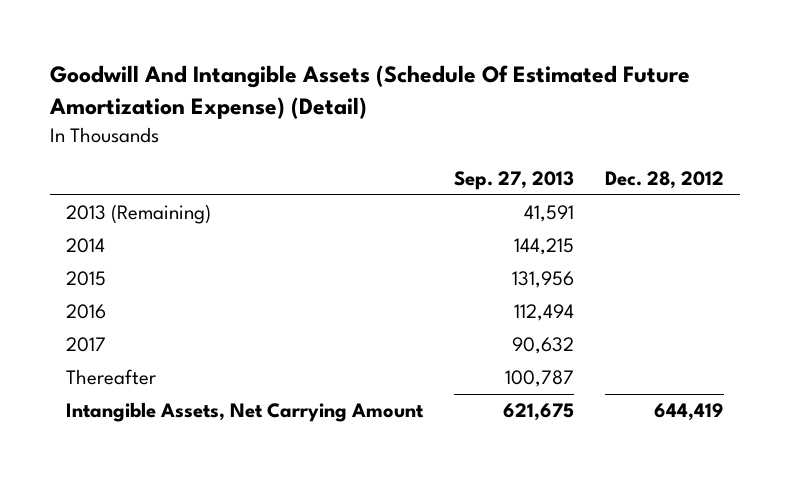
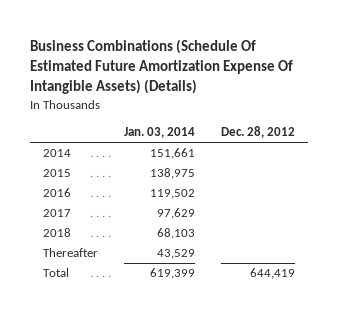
[49,65,691,119] Goodwill And Intangible Assets (Schedule Of Estimated Future Amortization Expense) (Detail) -> [30,38,294,95] Business Combinations (Schedule Of Estimated Future Amortization Expense Of Intangible Assets) (Details)
[454,171,575,191] Sep. 27, 2013 -> none
none -> [123,127,195,139] Jan. 03, 2014
[65,204,211,225] 2013 (Remaining) -> none
none -> [43,228,72,238] 2018
[65,402,424,423] Intangible Assets, Net Carrying Amount -> [43,268,70,278] Total

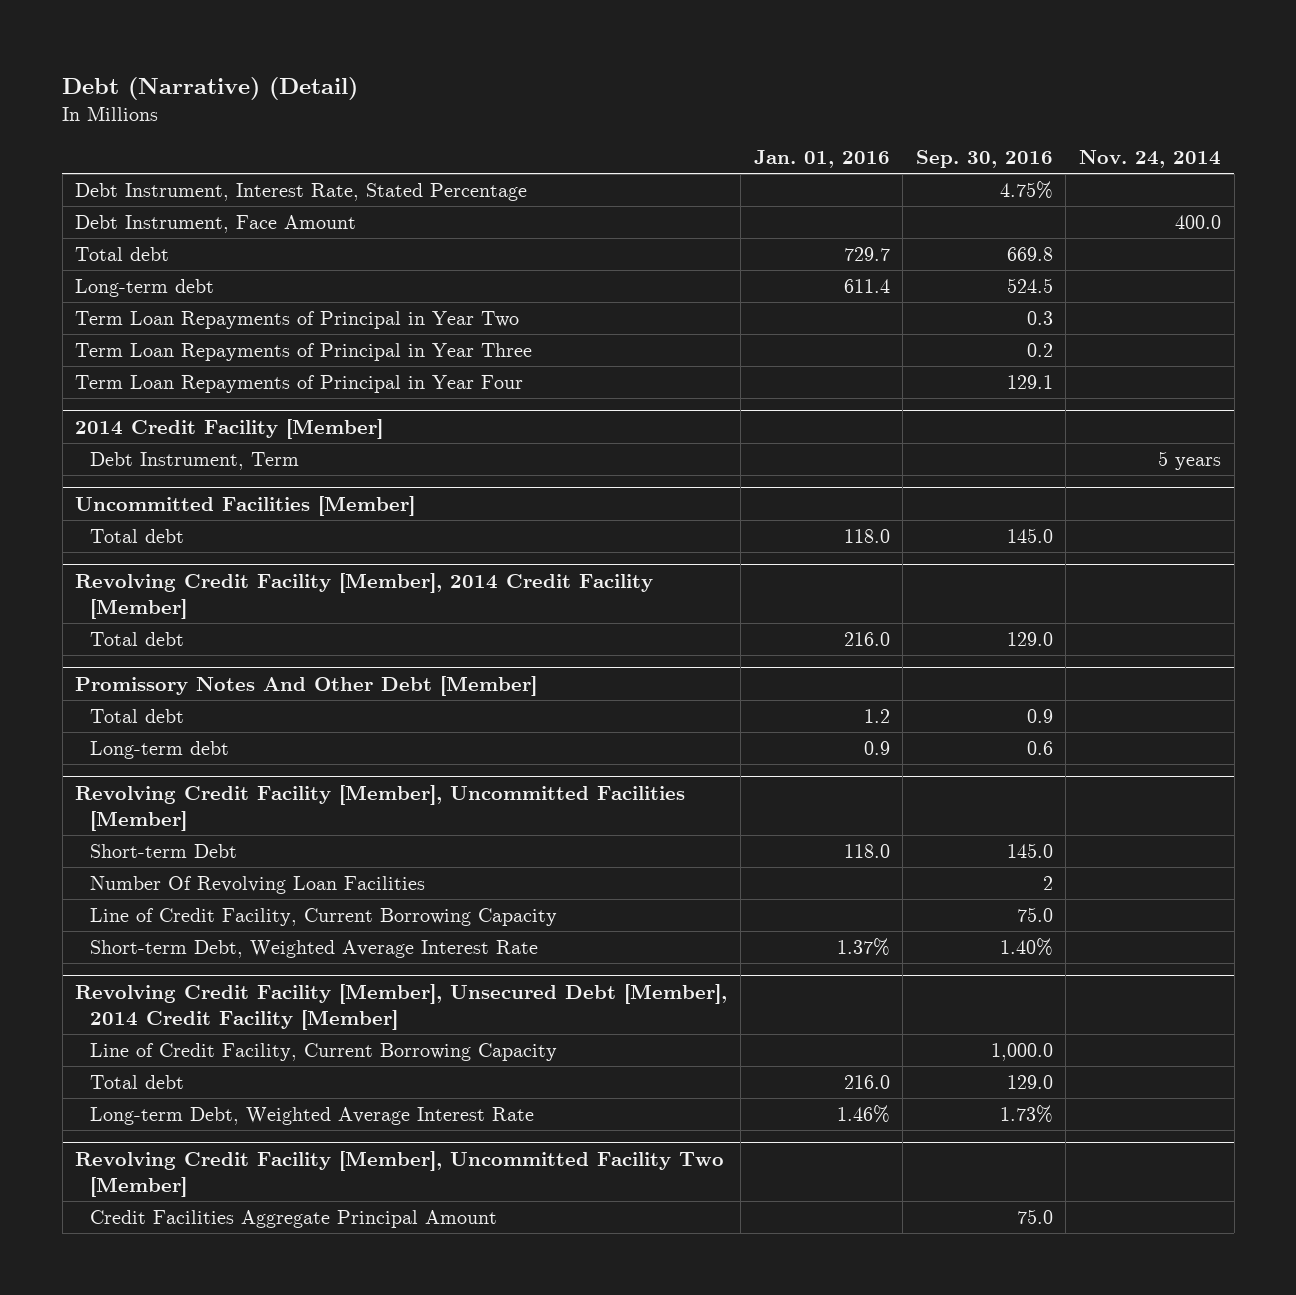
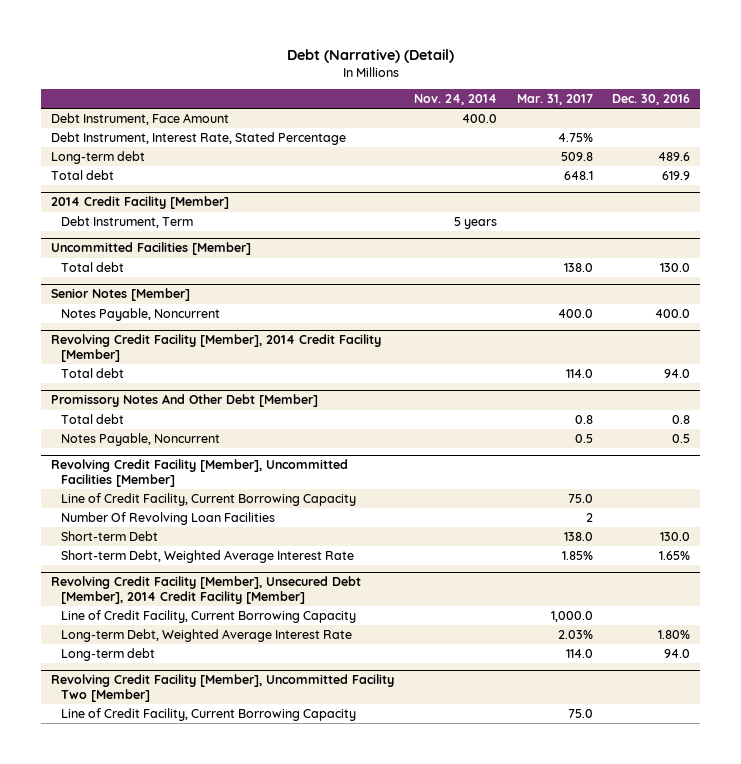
[753,150,890,169] Jan. 01, 2016 -> none
[915,150,1053,169] Sep. 30, 2016 -> none
none -> [516,94,593,106] Mar. 31, 2017
none -> [612,94,691,106] Dec. 30, 2016
[75,183,528,202] Debt Instrument, Interest Rate, Stated Percentage -> [50,131,346,145] Debt Instrument, Interest Rate, Stated Percentage
[75,311,520,330] Term Loan Repayments of Principal in Year Two -> none
[75,343,533,362] Term Loan Repayments of Principal in Year Three -> none
[75,375,524,394] Term Loan Repayments of Principal in Year Four -> none
[75,247,170,262] Total debt -> [50,169,114,180] Total debt
none -> [50,288,190,302] Senior Notes [Member]
none -> [61,307,221,321] Notes Payable, Noncurrent
[89,741,229,760] Long-term debt -> none
none -> [61,432,221,446] Notes Payable, Noncurrent
[89,876,425,895] Number Of Revolving Loan Facilities -> [61,511,276,525] Number Of Revolving Loan Facilities
[89,844,237,859] Short-term Debt -> [61,530,159,541] Short-term Debt
[89,1075,184,1090] Total debt -> none
none -> [61,647,156,661] Long-term debt
[89,1210,497,1229] Credit Facilities Aggregate Principal Amount -> none
none -> [61,707,357,721] Line of Credit Facility, Current Borrowing Capacity

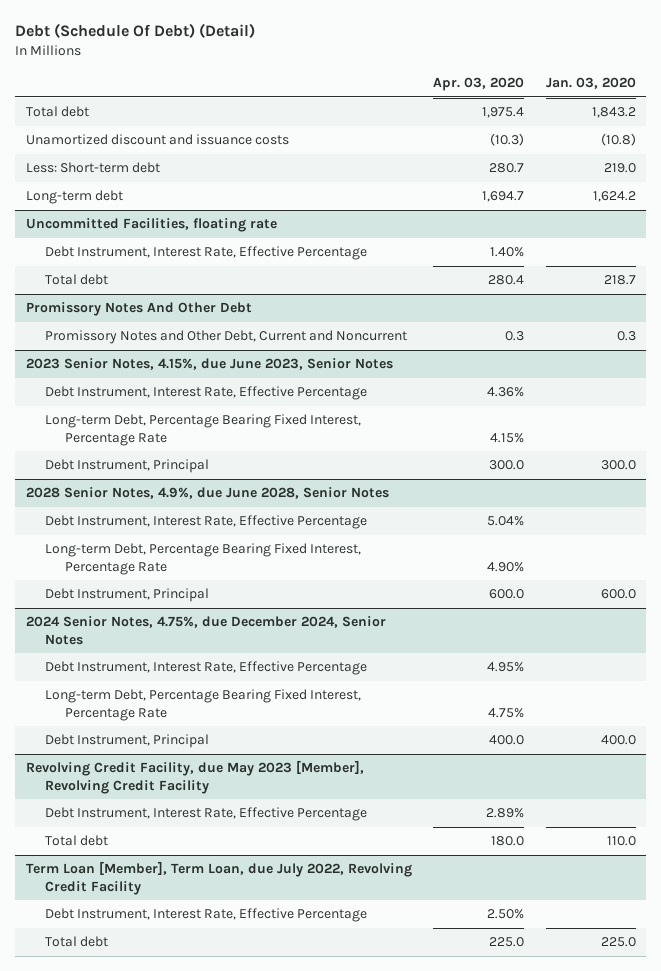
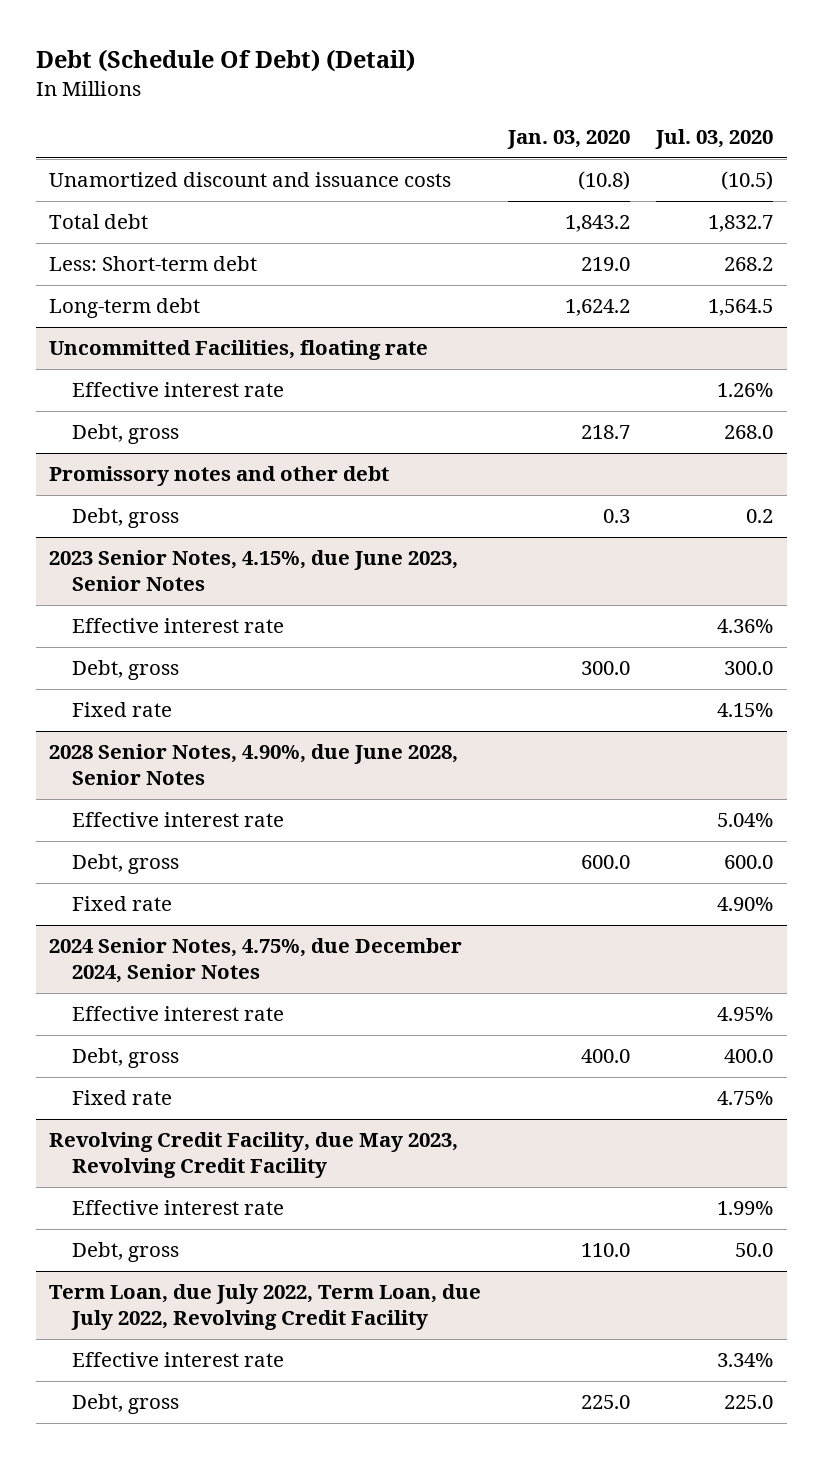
[433,77,525,92] Apr. 03, 2020 -> none
none -> [655,129,774,150] Jul. 03, 2020
[25,106,89,118] Total debt -> [49,214,149,230] Total debt
[45,330,408,345] Promissory Notes and Other Debt, Current and Noncurrent -> none
[45,246,368,261] Debt Instrument, Interest Rate, Effective Percentage -> [72,382,285,398] Effective interest rate
[45,274,109,286] Total debt -> [72,424,180,445] Debt, gross
[25,302,252,317] Promissory Notes And Other Debt -> [49,466,390,487] Promissory notes and other debt
none -> [72,508,180,529] Debt, gross
[45,459,210,474] Debt Instrument, Principal -> none
[45,588,210,603] Debt Instrument, Principal -> none
[45,386,368,401] Debt Instrument, Interest Rate, Effective Percentage -> [72,618,285,634] Effective interest rate
none -> [72,660,180,681] Debt, gross
[45,414,362,446] Long-term Debt, Percentage Bearing Fixed Interest, Percentage Rate -> [72,702,173,718] Fixed rate
[25,487,389,500] 2028 Senior Notes, 4.9%, due June 2028, Senior Notes -> [49,744,459,786] 2028 Senior Notes, 4.90%, due June 2028, Senior Notes
[45,515,368,530] Debt Instrument, Interest Rate, Effective Percentage -> [72,812,285,828] Effective interest rate
none -> [72,854,180,875] Debt, gross
[45,543,362,575] Long-term Debt, Percentage Bearing Fixed Interest, Percentage Rate -> [72,896,173,912] Fixed rate
[45,734,210,749] Debt Instrument, Principal -> none
[45,835,109,847] Total debt -> none
[45,661,368,676] Debt Instrument, Interest Rate, Effective Percentage -> [72,1006,285,1022] Effective interest rate
none -> [72,1048,180,1069] Debt, gross
[45,689,362,721] Long-term Debt, Percentage Bearing Fixed Interest, Percentage Rate -> [72,1090,173,1106] Fixed rate
[25,760,364,794] Revolving Credit Facility, due May 2023 [Member], Revolving Credit Facility -> [49,1132,459,1179] Revolving Credit Facility, due May 2023, Revolving Credit Facility
[45,807,368,822] Debt Instrument, Interest Rate, Effective Percentage -> [72,1200,285,1216] Effective interest rate
none -> [72,1242,180,1263] Debt, gross
[25,861,412,895] Term Loan [Member], Term Loan, due July 2022, Revolving Credit Facility -> [49,1284,482,1331] Term Loan, due July 2022, Term Loan, due July 2022, Revolving Credit Facility
[45,908,368,923] Debt Instrument, Interest Rate, Effective Percentage -> [72,1352,285,1368] Effective interest rate
[45,936,109,948] Total debt -> [72,1394,180,1415] Debt, gross

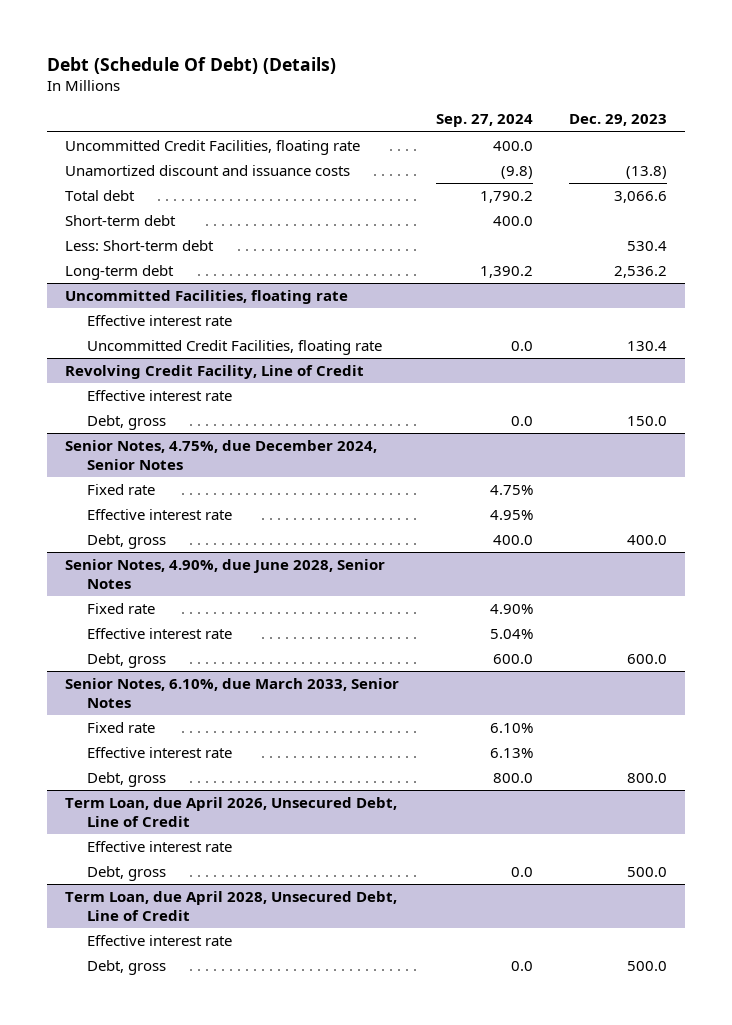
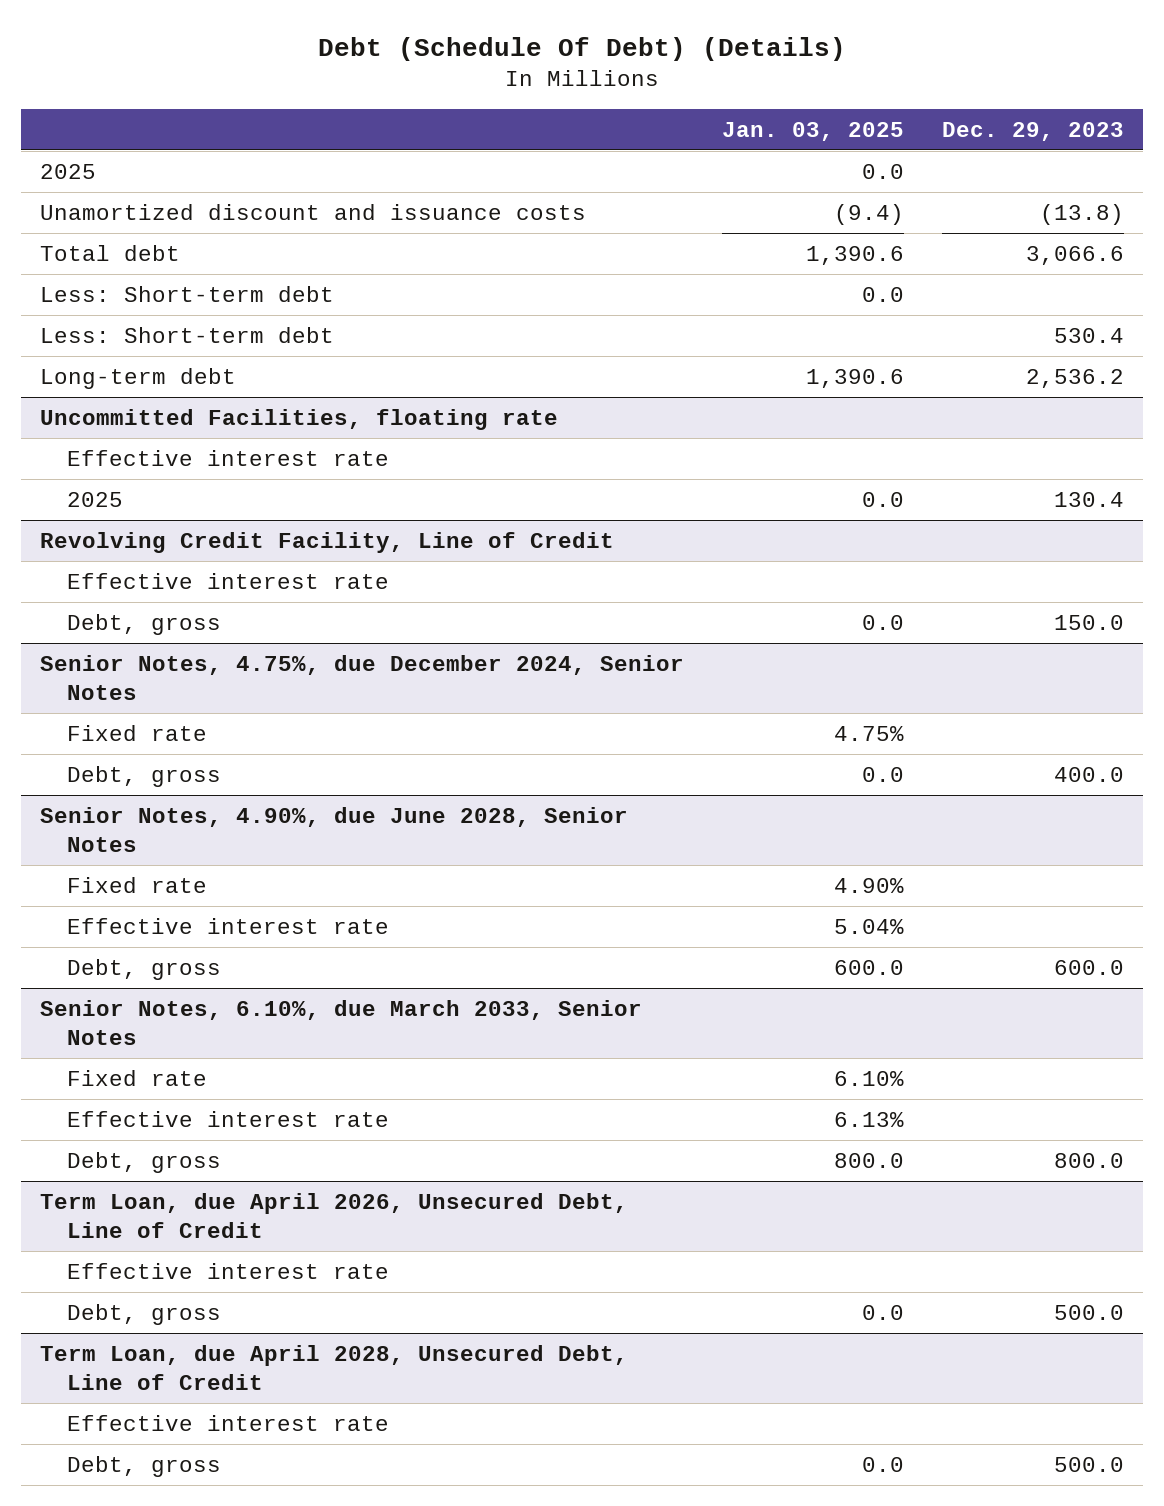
[435,114,533,128] Sep. 27, 2024 -> none
none -> [721,121,904,141] Jan. 03, 2025
[65,140,361,156] Uncommitted Credit Facilities, floating rate -> [40,163,97,179] 2025
[65,215,177,227] Short-term debt -> [40,285,335,302] Less: Short-term debt
[87,340,383,356] Uncommitted Credit Facilities, floating rate -> [66,491,123,507] 2025
[87,509,233,521] Effective interest rate -> none

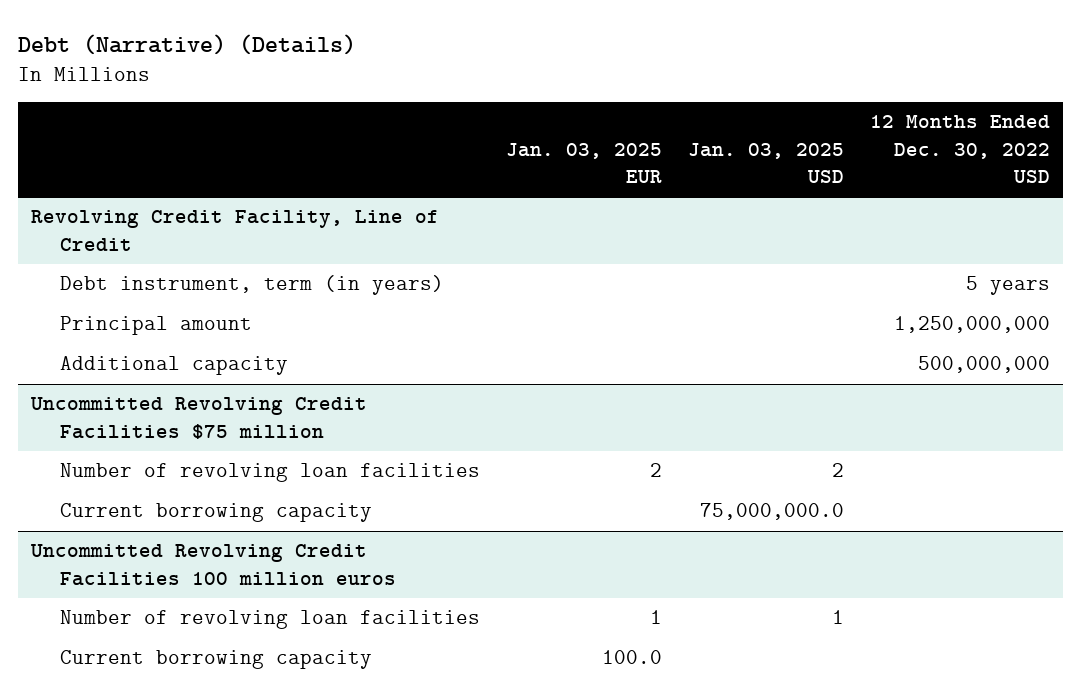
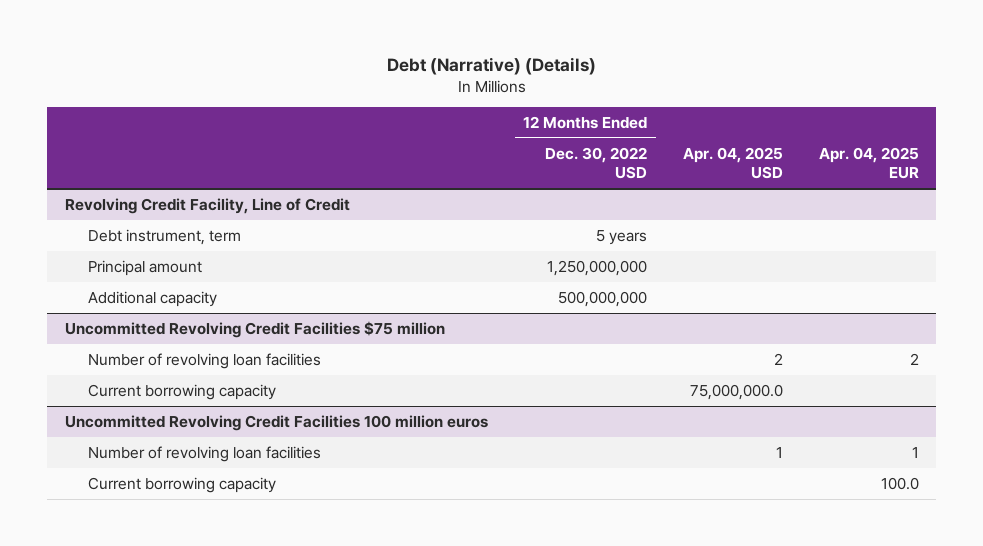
[506,142,663,183] Jan. 03, 2025 EUR -> none
[688,142,845,183] Jan. 03, 2025 USD -> none
none -> [682,146,783,180] Apr. 04, 2025 USD
none -> [818,146,919,180] Apr. 04, 2025 EUR
[60,275,445,296] Debt instrument, term (in years) -> [88,228,242,245] Debt instrument, term

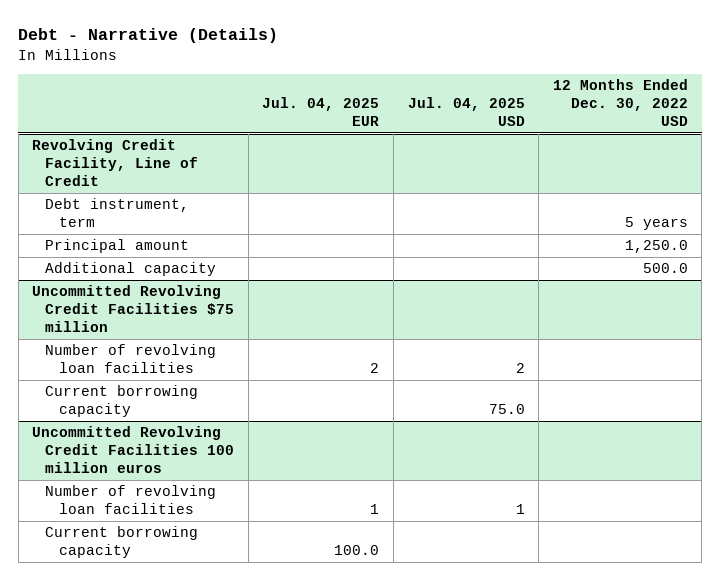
[386,56,596,75] Debt (Narrative) (Details) -> [18,28,279,44] Debt - Narrative (Details)
[682,146,783,180] Apr. 04, 2025 USD -> none
[818,146,919,180] Apr. 04, 2025 EUR -> none
none -> [262,97,380,126] Jul. 04, 2025 EUR
none -> [407,97,525,126] Jul. 04, 2025 USD
[547,259,648,276] 1,250,000,000 -> [624,240,688,254] 1,250.0
[558,290,648,307] 500,000,000 -> [642,263,688,274] 500.0

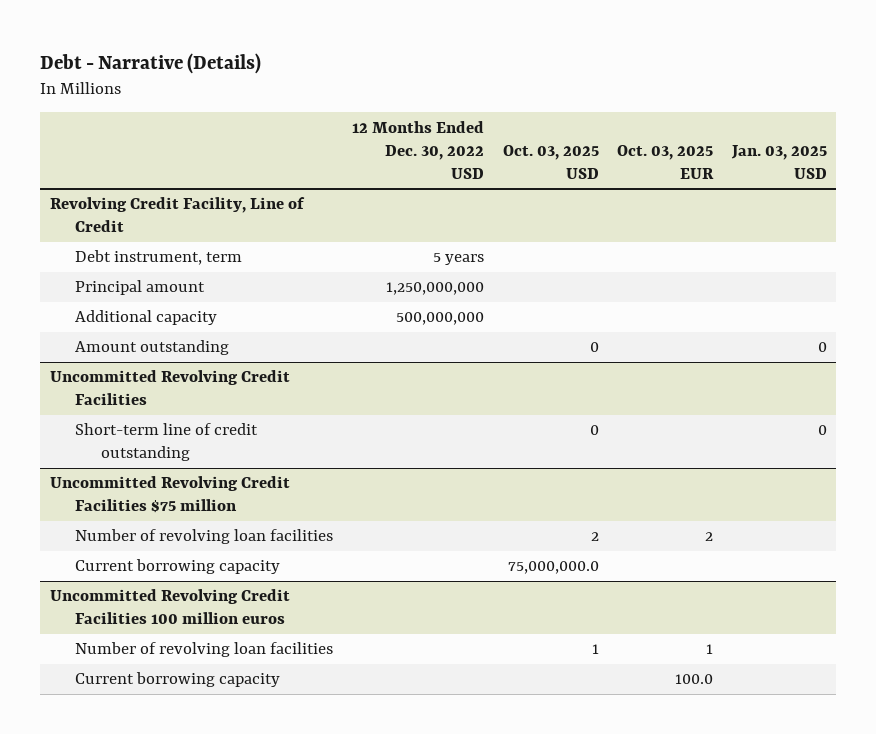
[262,97,380,126] Jul. 04, 2025 EUR -> none
[407,97,525,126] Jul. 04, 2025 USD -> none
none -> [502,144,599,179] Oct. 03, 2025 USD
none -> [617,144,715,179] Oct. 03, 2025 EUR
none -> [730,144,827,179] Jan. 03, 2025 USD
[624,240,688,254] 1,250.0 -> [386,282,485,296] 1,250,000,000
[642,263,688,274] 500.0 -> [396,312,485,326] 500,000,000
none -> [75,340,230,356] Amount outstanding
none -> [49,370,290,406] Uncommitted Revolving Credit Facilities
none -> [75,423,259,462] Short-term line of credit outstanding

